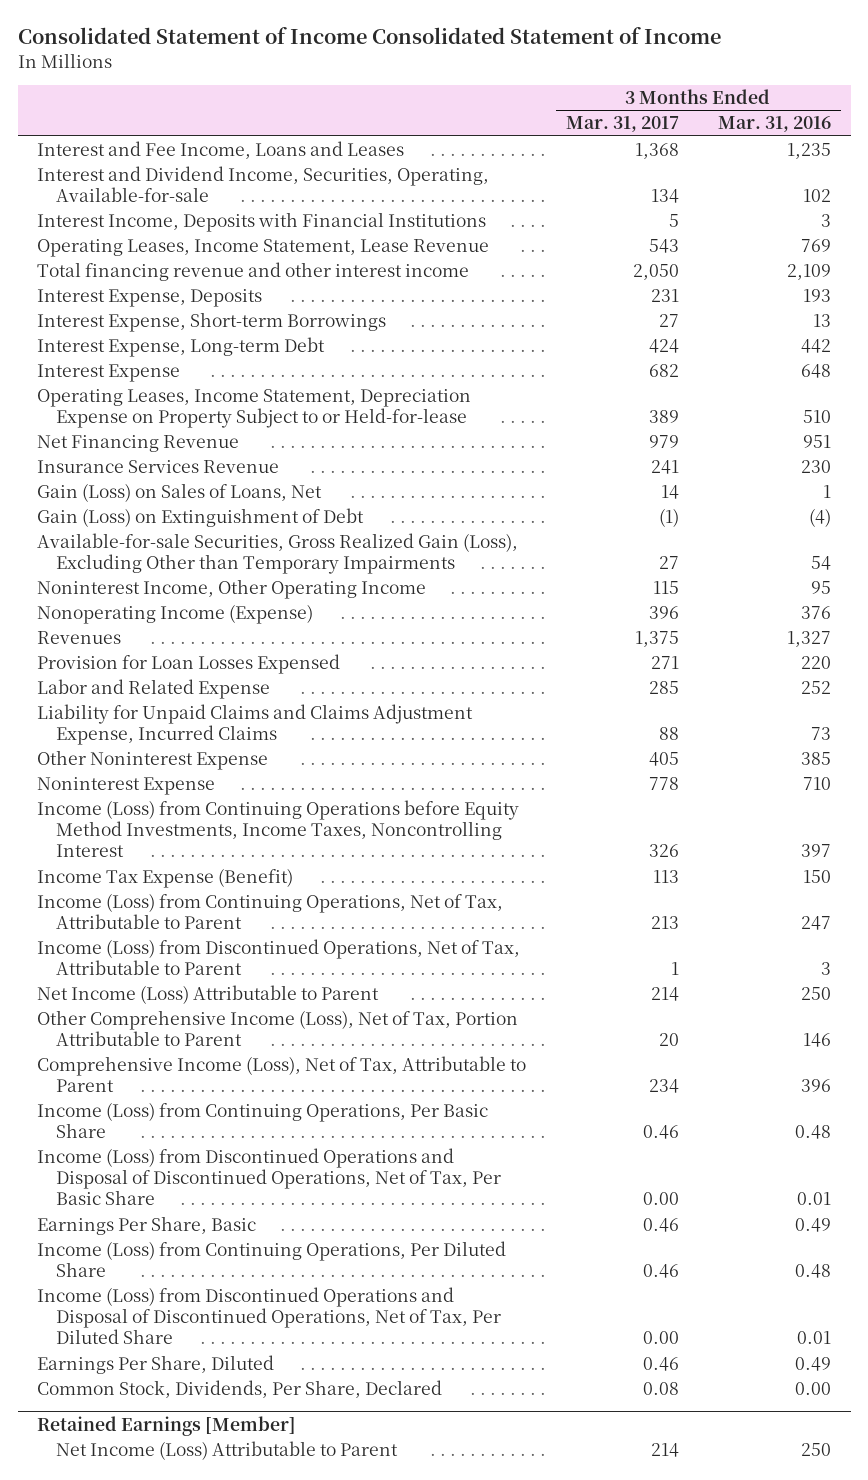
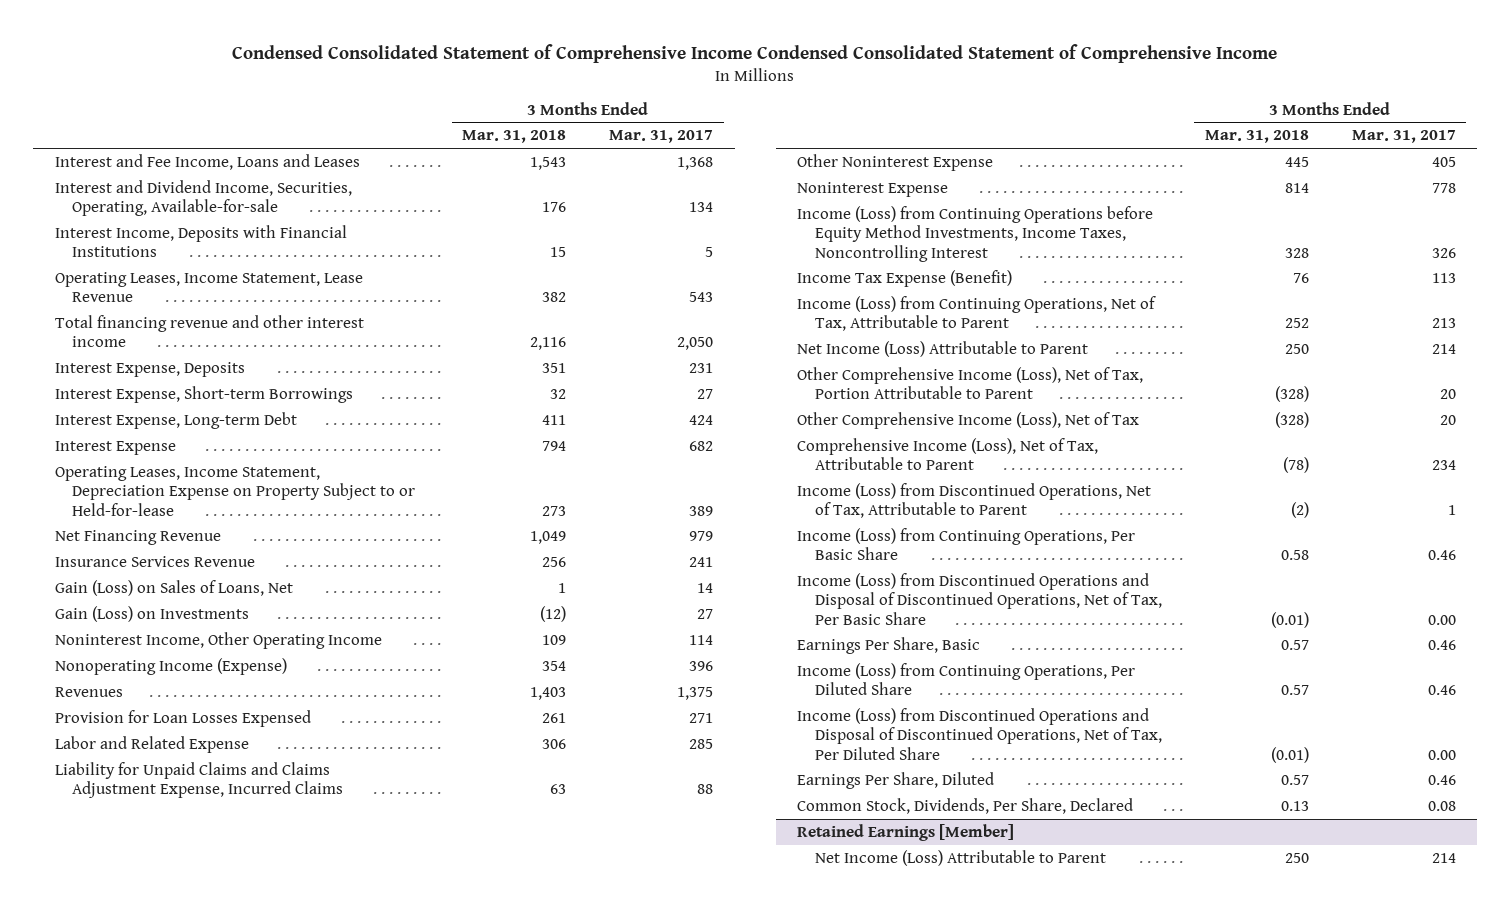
[17,27,721,45] Consolidated Statement of Income Consolidated Statement of Income -> [232,43,1278,63] Condensed Consolidated Statement of Comprehensive Income Condensed Consolidated Statement of Comprehensive Income
[718,116,832,133] Mar. 31, 2016 -> none
none -> [462,130,567,144] Mar. 31, 2018
[37,507,365,527] Gain (Loss) on Extinguishment of Debt -> none
[37,532,519,575] Available-for-sale Securities, Gross Realized Gain (Loss), Excluding Other than Temporary Impairments -> none
none -> [54,605,249,622] Gain (Loss) on Investments
[652,580,679,594] 115 -> [689,634,714,645] 114
none -> [797,411,1140,429] Other Comprehensive Income (Loss), Net of Tax
[37,938,521,976] Income (Loss) from Discontinued Operations, Net of Tax, Attributable to Parent -> [797,482,1152,519] Income (Loss) from Discontinued Operations, Net of Tax, Attributable to Parent

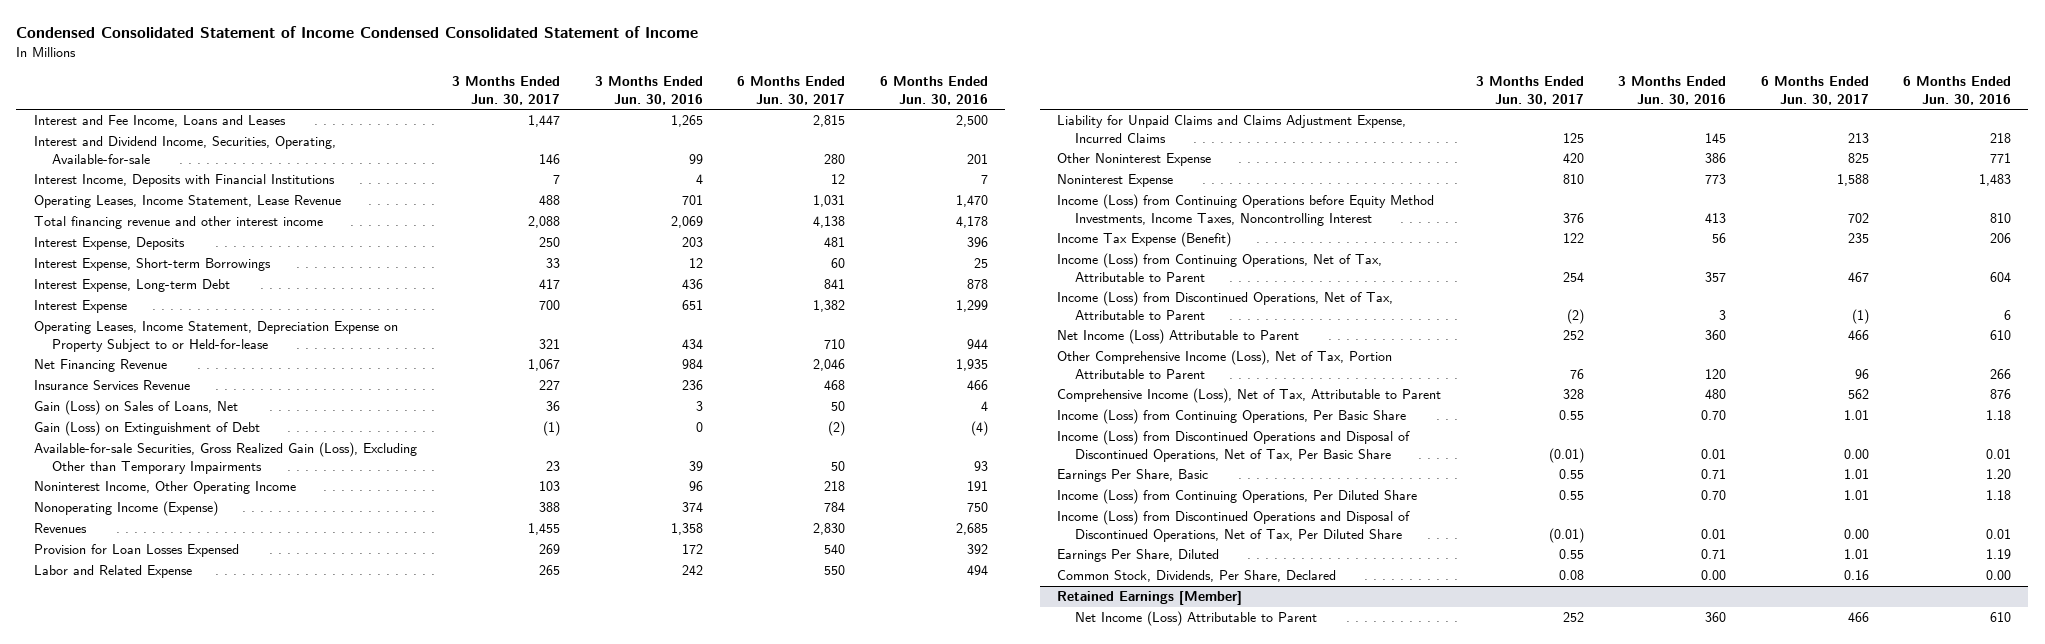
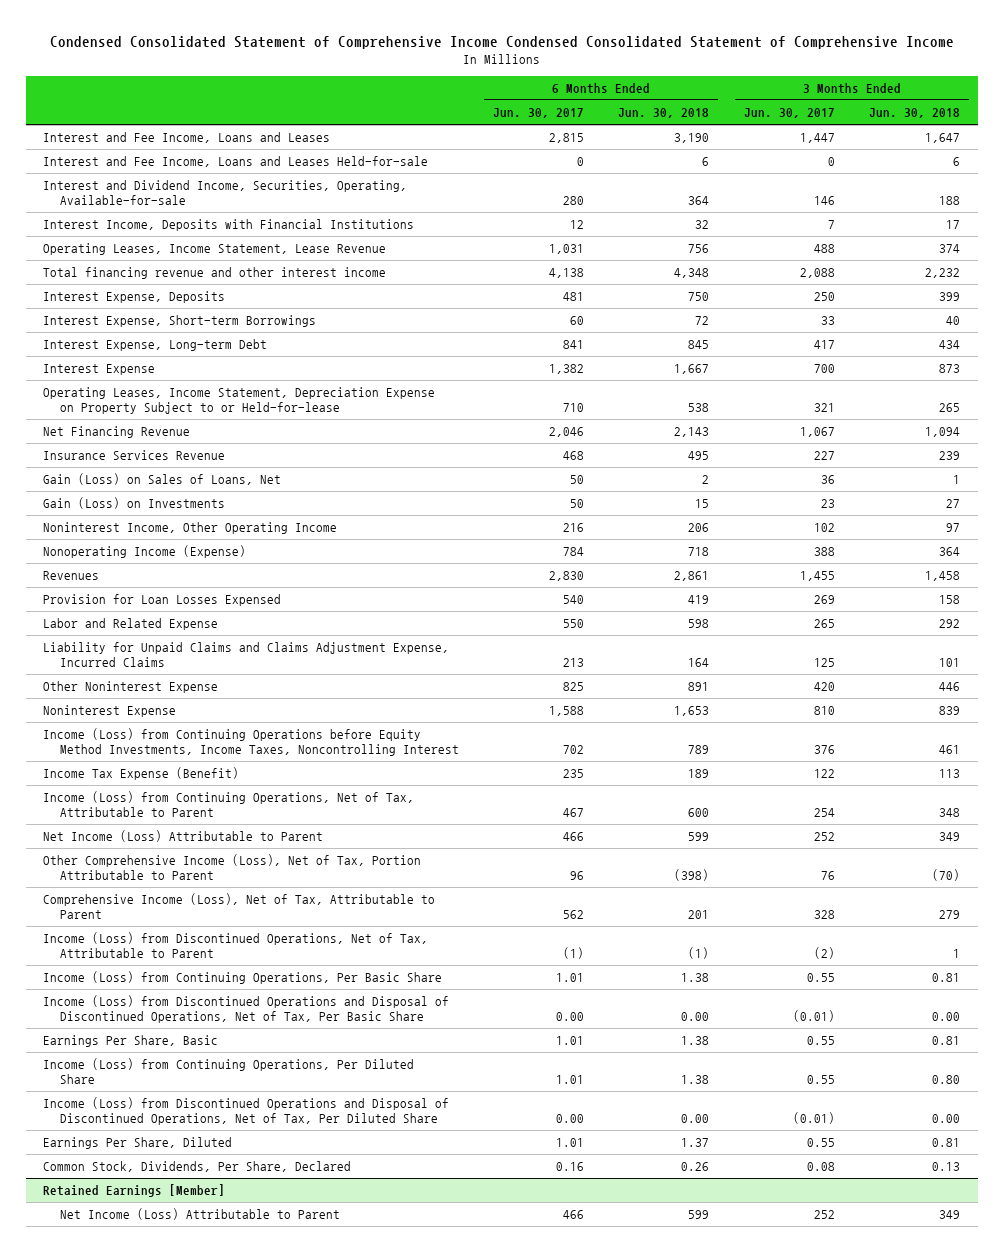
[16,26,699,39] Condensed Consolidated Statement of Income Condensed Consolidated Statement of Income -> [49,35,954,49] Condensed Consolidated Statement of Comprehensive Income Condensed Consolidated Statement of Comprehensive Income
[594,76,703,105] 3 Months Ended Jun. 30, 2016 -> none
[879,76,988,105] 6 Months Ended Jun. 30, 2016 -> none
none -> [618,108,710,119] Jun. 30, 2018
none -> [869,108,961,119] Jun. 30, 2018
none -> [43,156,429,168] Interest and Fee Income, Loans and Leases Held-for-sale
[33,421,260,437] Gain (Loss) on Extinguishment of Debt -> none
[33,442,417,474] Available-for-sale Securities, Gross Realized Gain (Loss), Excluding Other than Temporary Impairments -> [43,497,226,510] Gain (Loss) on Investments
[539,481,561,492] 103 -> [813,523,835,533] 102
[824,481,846,492] 218 -> [562,523,584,533] 216
[1057,291,1394,320] Income (Loss) from Discontinued Operations, Net of Tax, Attributable to Parent -> [43,932,429,959] Income (Loss) from Discontinued Operations, Net of Tax, Attributable to Parent

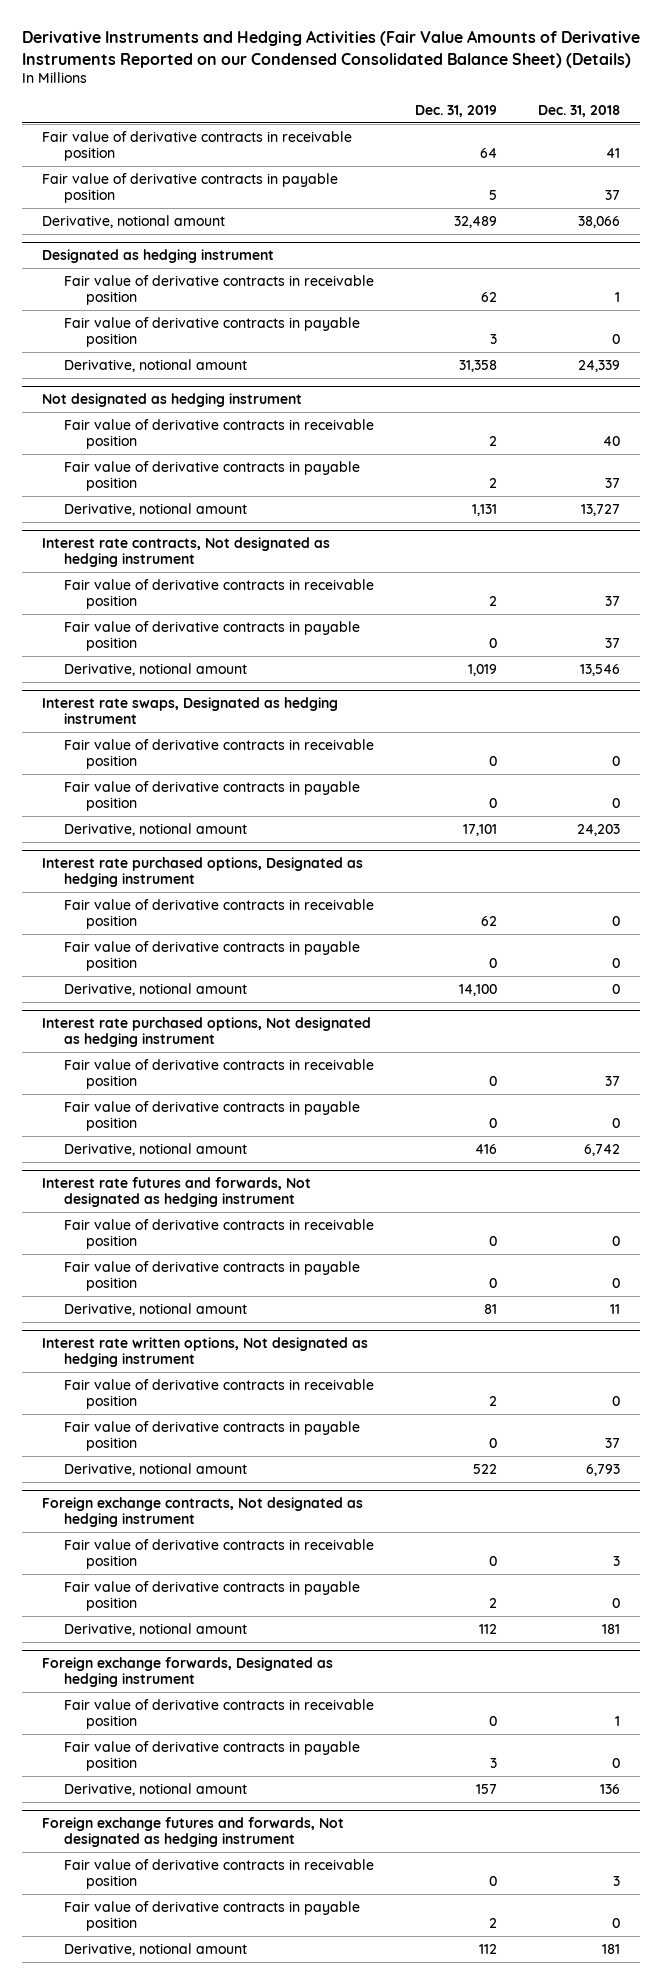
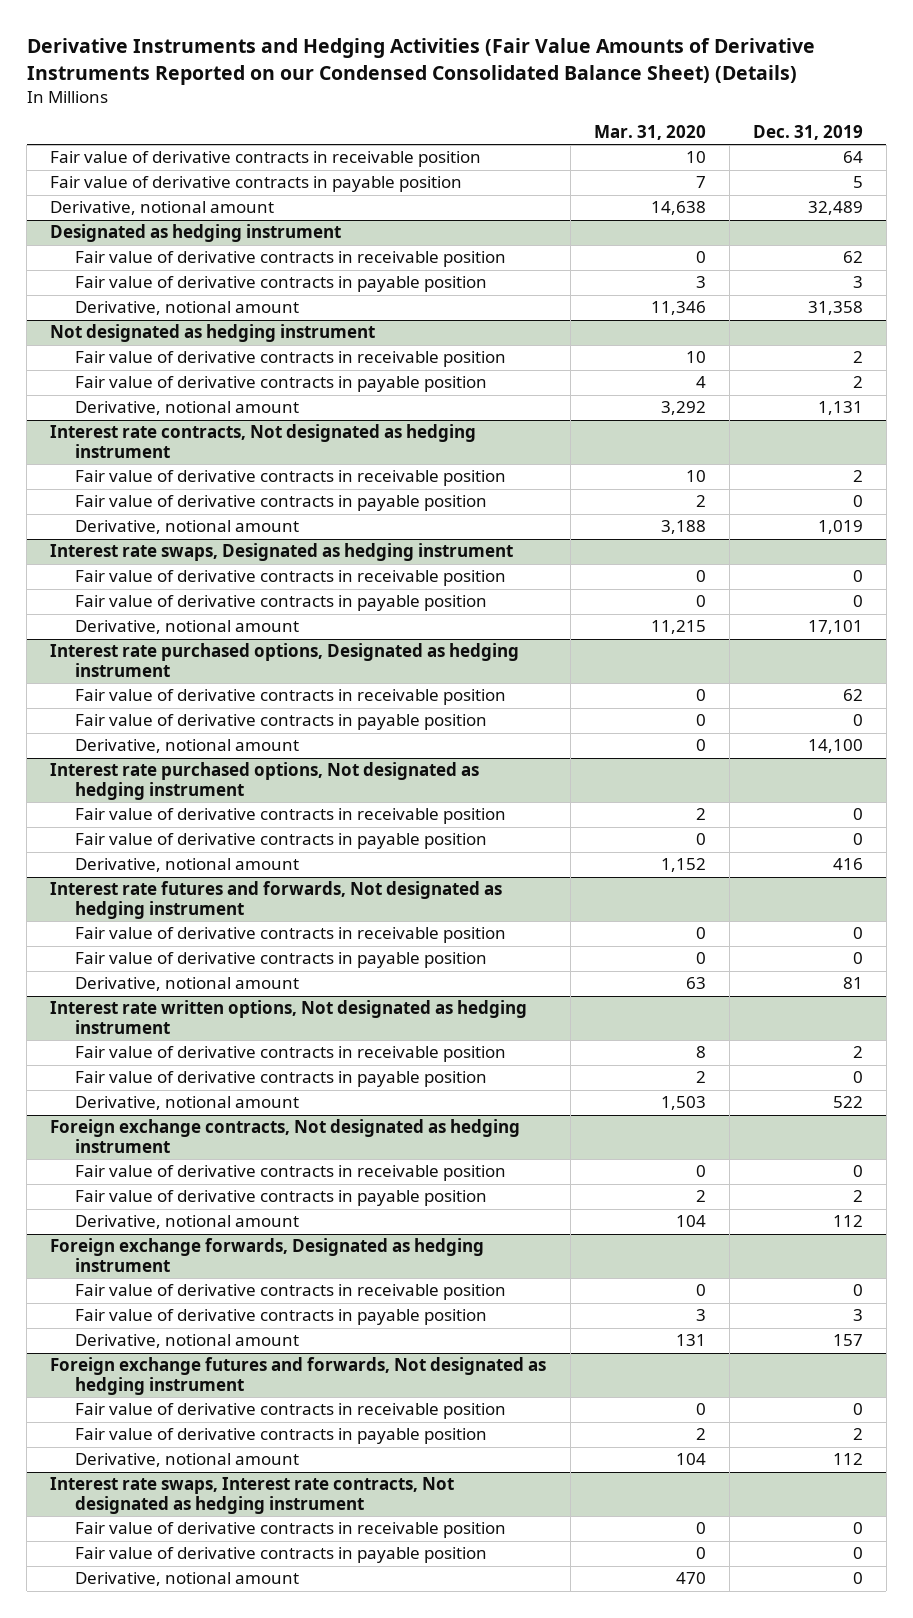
[537,105,620,118] Dec. 31, 2018 -> none
none -> [593,125,706,141] Mar. 31, 2020
none -> [50,1477,455,1515] Interest rate swaps, Interest rate contracts, Not designated as hedging instrument
none -> [74,1522,506,1539] Fair value of derivative contracts in receivable position
none -> [74,1547,487,1564] Fair value of derivative contracts in payable position
none -> [74,1572,299,1587] Derivative, notional amount

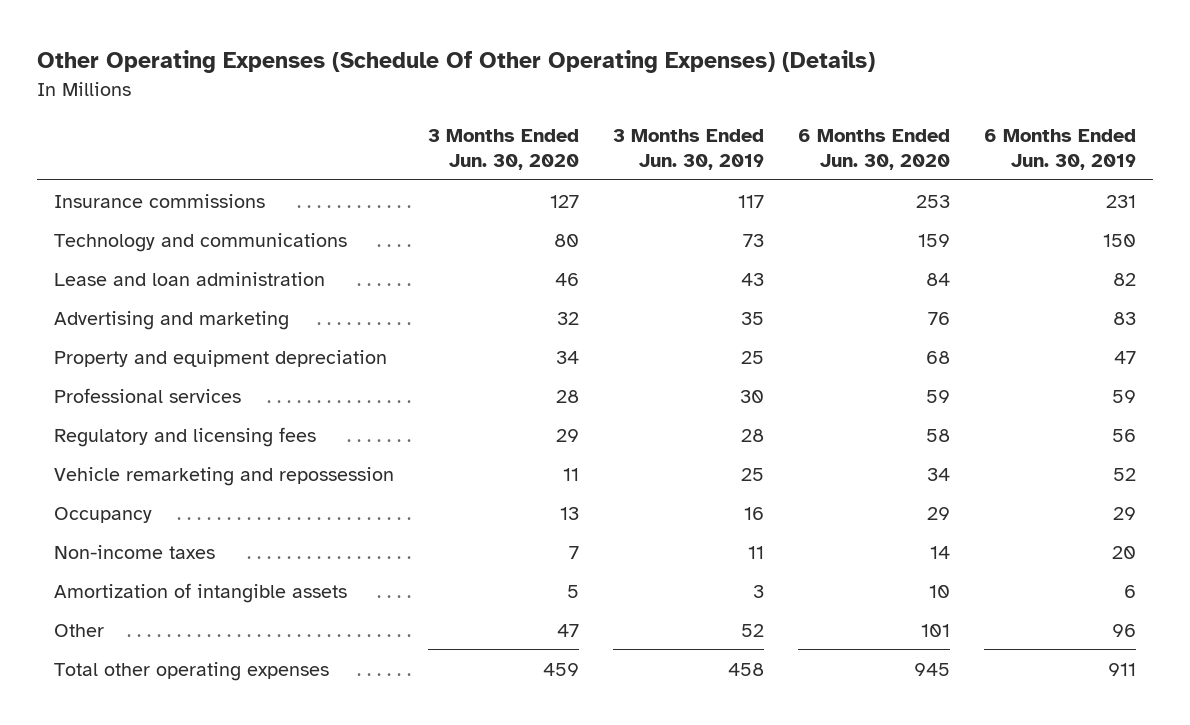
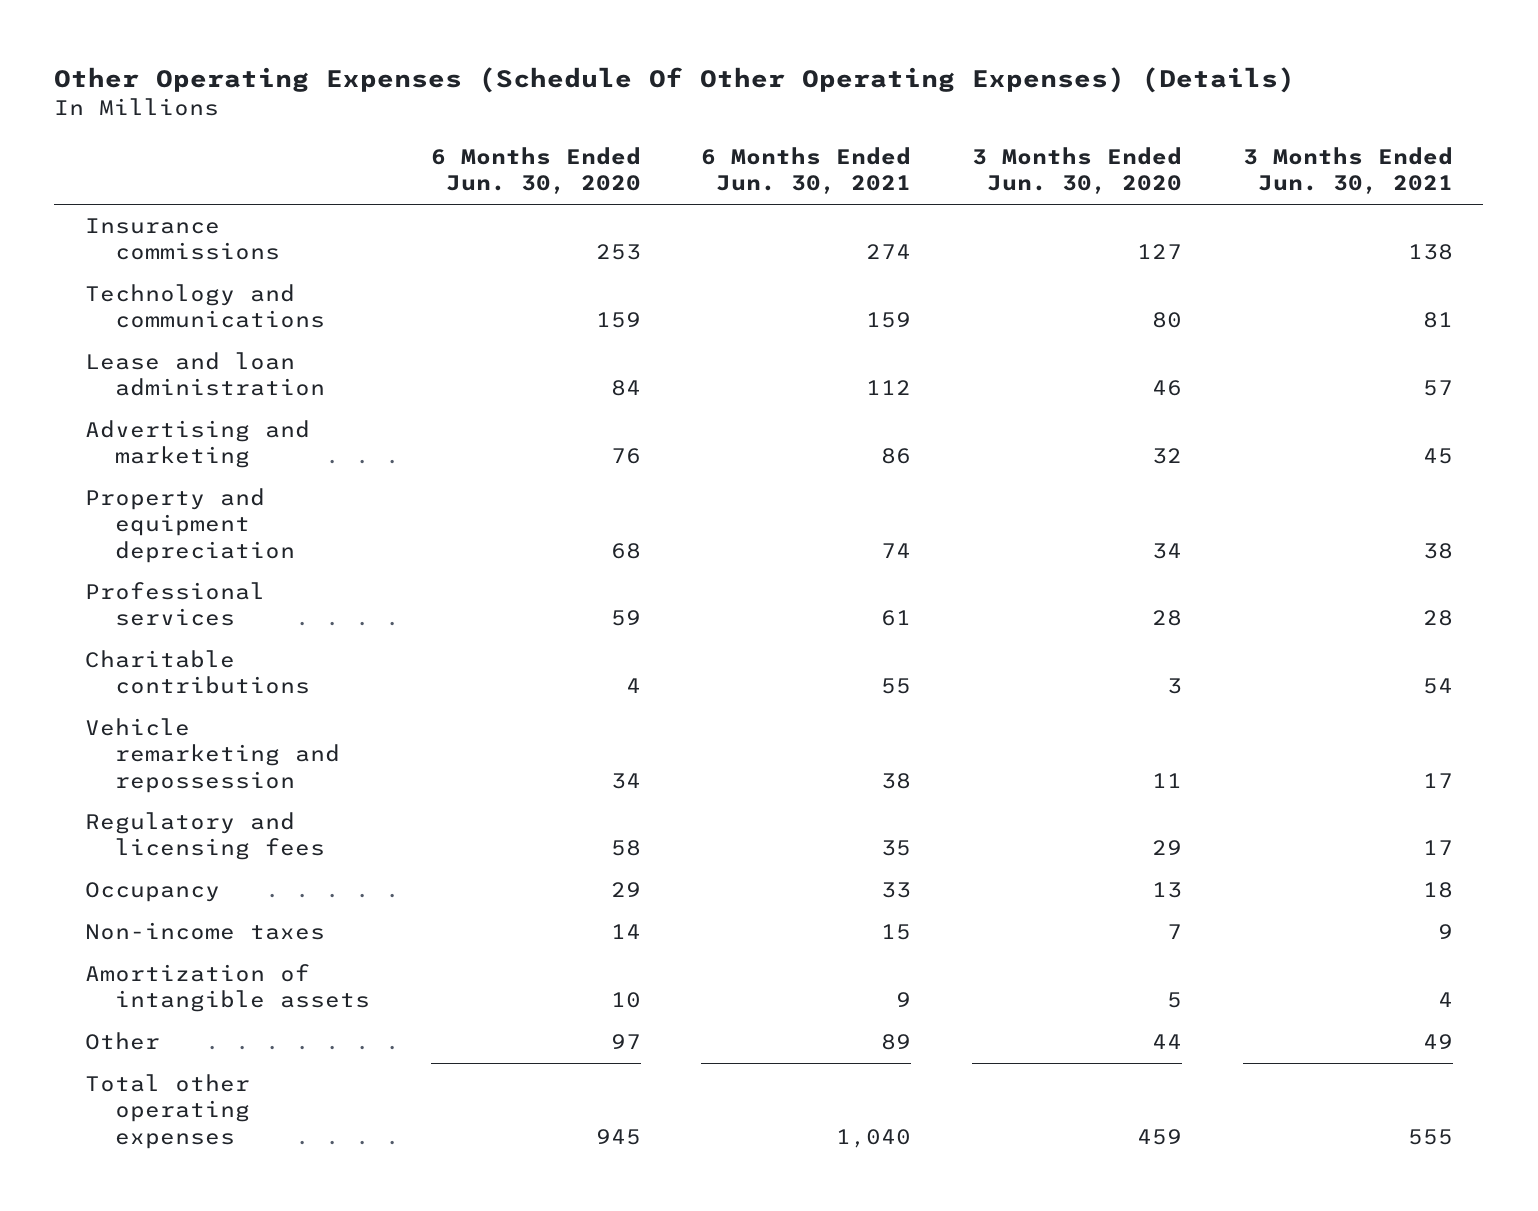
[613,129,765,170] 3 Months Ended Jun. 30, 2019 -> none
[983,129,1136,170] 6 Months Ended Jun. 30, 2019 -> none
none -> [701,147,912,195] 6 Months Ended Jun. 30, 2021
none -> [1243,147,1454,195] 3 Months Ended Jun. 30, 2021
none -> [84,650,310,695] Charitable contributions
[54,426,317,447] Regulatory and licensing fees -> [84,812,325,861] Regulatory and licensing fees
[557,623,580,637] 47 -> [1152,1034,1183,1050] 44
[920,623,950,637] 101 -> [610,1034,641,1050] 97

